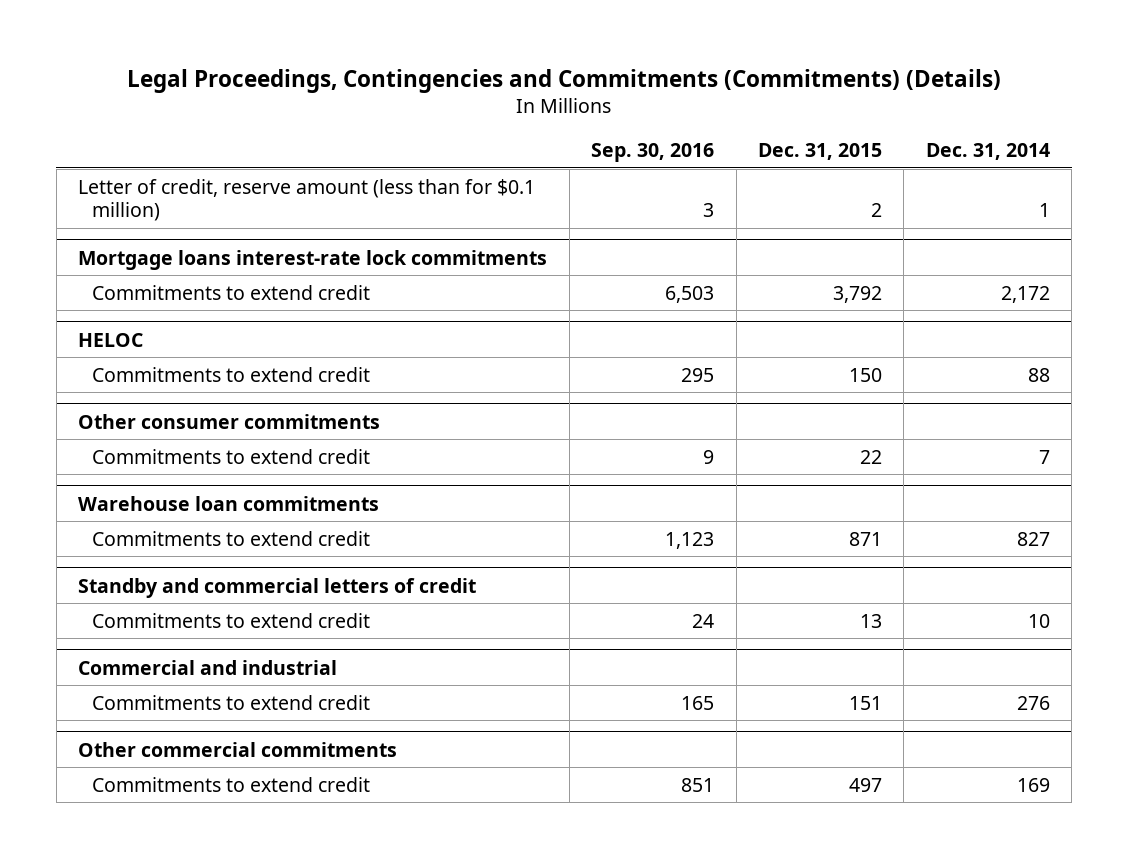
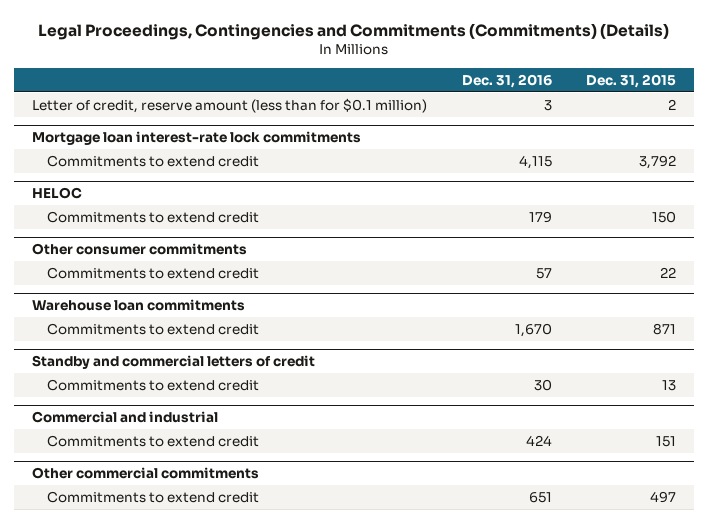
[591,143,715,163] Sep. 30, 2016 -> none
[925,143,1050,161] Dec. 31, 2014 -> none
none -> [461,73,552,88] Dec. 31, 2016
[78,249,548,270] Mortgage loans interest-rate lock commitments -> [31,131,361,146] Mortgage loan interest-rate lock commitments

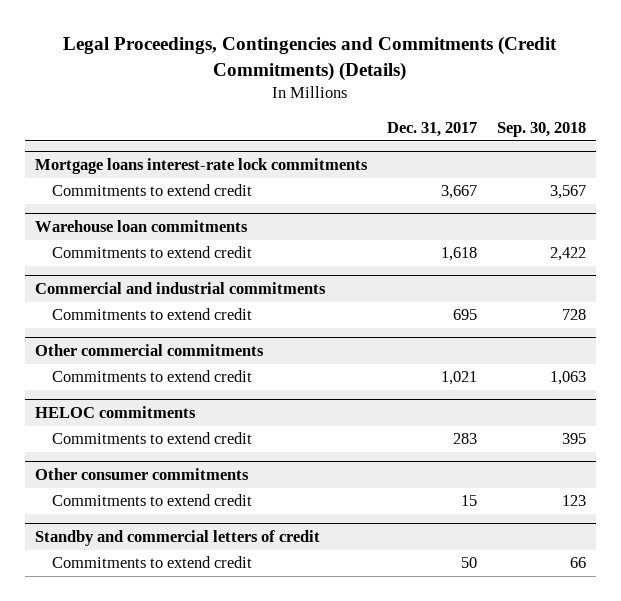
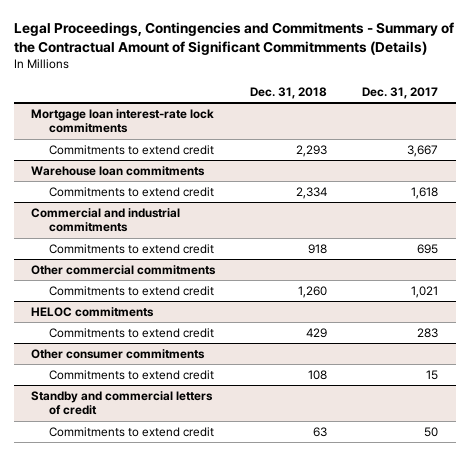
[63,36,558,81] Legal Proceedings, Contingencies and Commitments (Credit Commitments) (Details) -> [13,21,454,55] Legal Proceedings, Contingencies and Commitments - Summary of the Contractual Amount of Significant Commitmments (Details)
[496,122,586,138] Sep. 30, 2018 -> none
none -> [250,86,328,99] Dec. 31, 2018
[34,158,368,175] Mortgage loans interest-rate lock commitments -> [31,109,215,134] Mortgage loan interest-rate lock commitments

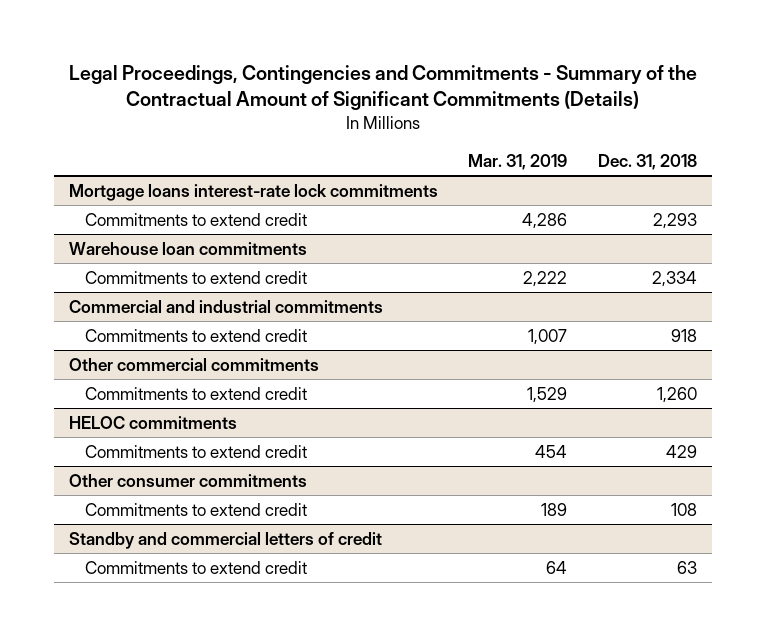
[13,21,454,55] Legal Proceedings, Contingencies and Commitments - Summary of the Contractual Amount of Significant Commitmments (Details) -> [68,65,697,111] Legal Proceedings, Contingencies and Commitments - Summary of the Contractual Amount of Significant Commitments (Details)
[362,86,439,99] Dec. 31, 2017 -> none
none -> [468,153,568,170] Mar. 31, 2019
[31,109,215,134] Mortgage loan interest-rate lock commitments -> [69,183,439,201] Mortgage loans interest-rate lock commitments

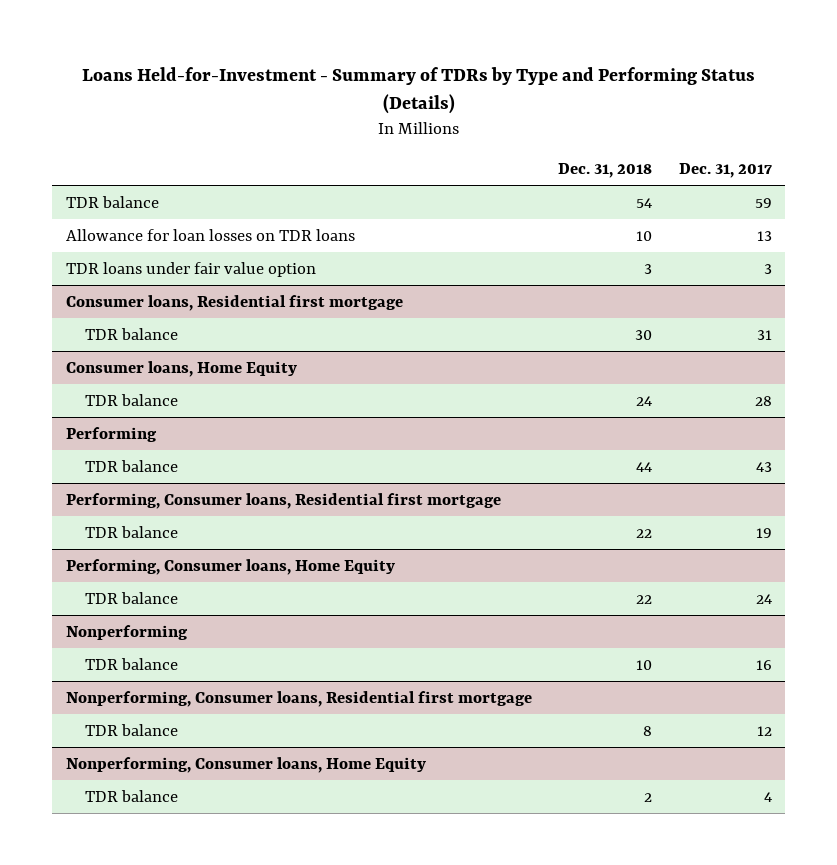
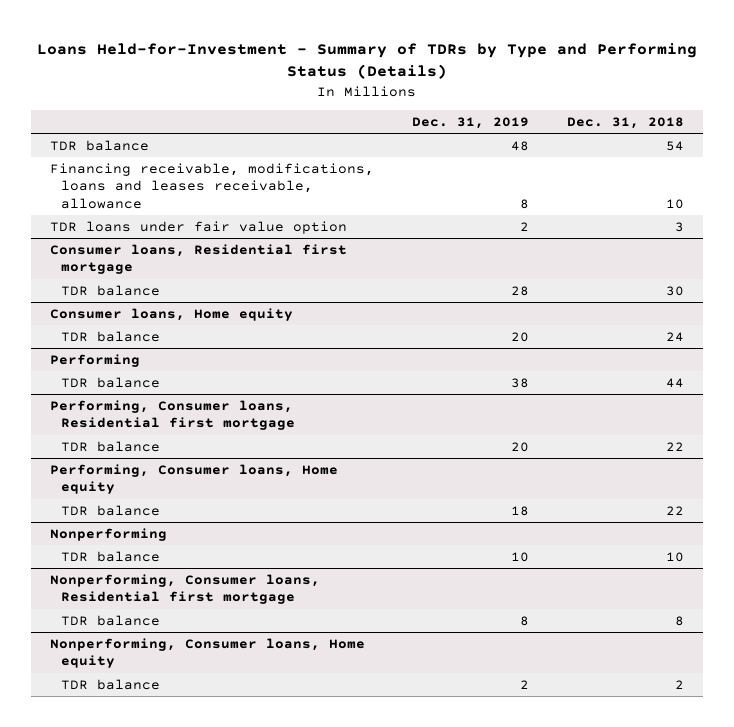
[678,162,772,178] Dec. 31, 2017 -> none
none -> [412,117,530,130] Dec. 31, 2019
[65,228,355,241] Allowance for loan losses on TDR loans -> none
none -> [50,162,375,209] Financing receivable, modifications, loans and leases receivable, allowance
[65,360,297,377] Consumer loans, Home Equity -> [50,307,294,321] Consumer loans, Home equity
[65,558,395,575] Performing, Consumer loans, Home Equity -> [50,463,339,495] Performing, Consumer loans, Home equity
[65,756,426,773] Nonperforming, Consumer loans, Home Equity -> [50,637,366,669] Nonperforming, Consumer loans, Home equity

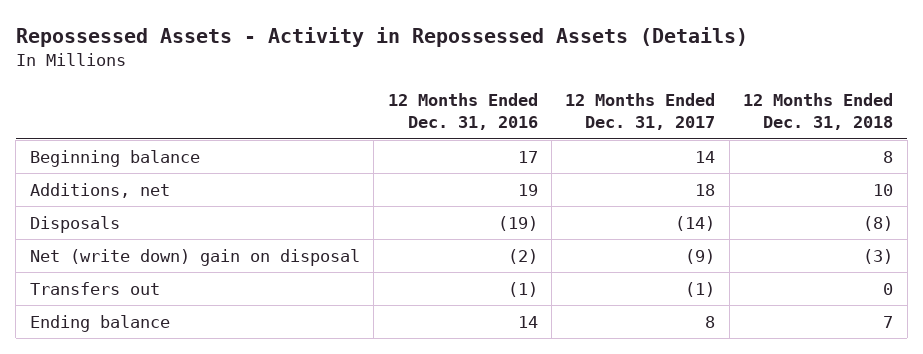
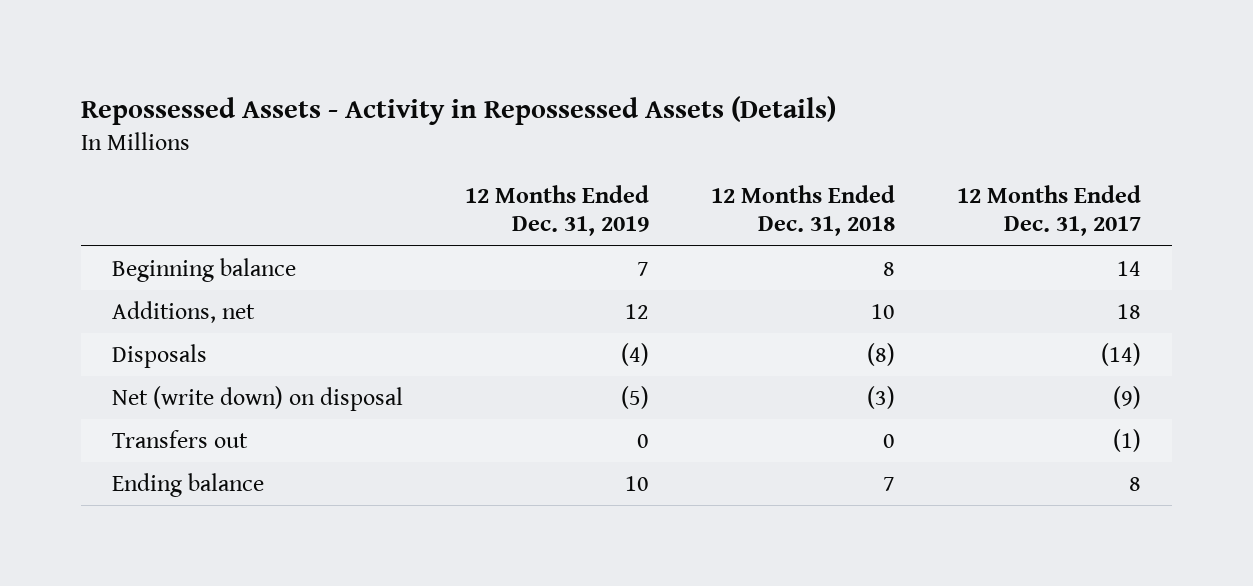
[387,92,538,131] 12 Months Ended Dec. 31, 2016 -> none
none -> [464,184,649,237] 12 Months Ended Dec. 31, 2019
[29,248,360,266] Net (write down) gain on disposal -> [111,385,403,411] Net (write down) on disposal

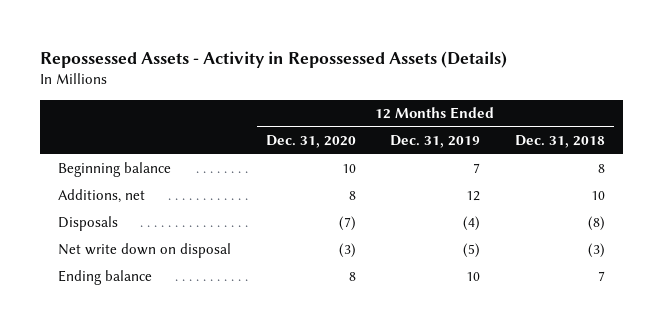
[956,184,1141,237] 12 Months Ended Dec. 31, 2017 -> none
none -> [265,135,356,149] Dec. 31, 2020
[111,429,248,448] Transfers out -> none
[111,385,403,411] Net (write down) on disposal -> [57,243,231,259] Net write down on disposal

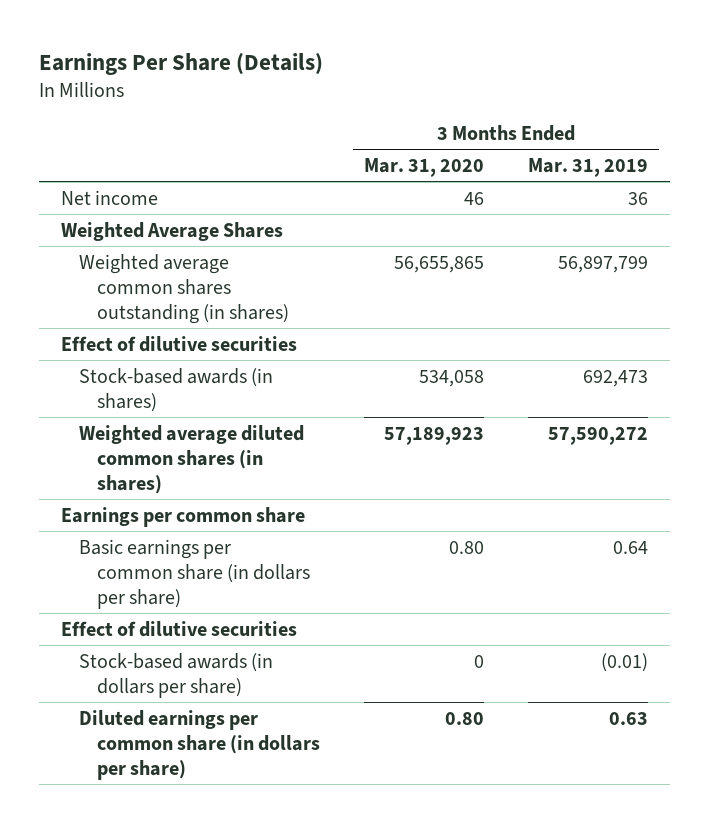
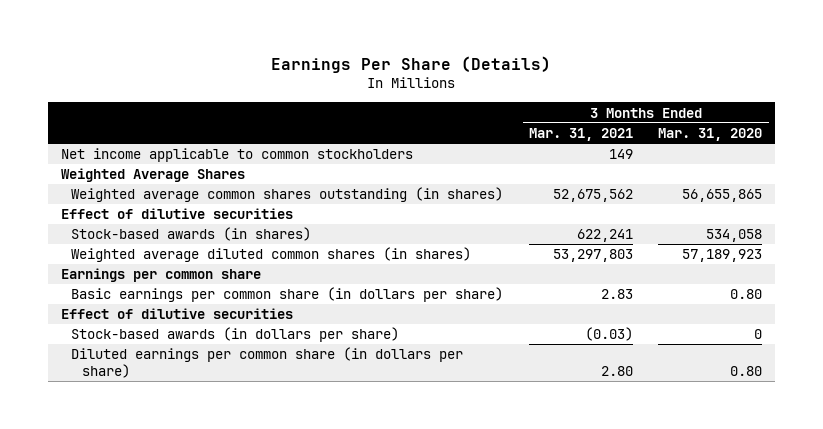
[527,157,648,177] Mar. 31, 2019 -> none
none -> [528,128,633,142] Mar. 31, 2021
[61,189,159,205] Net income -> none
none -> [60,148,413,163] Net income applicable to common stockholders

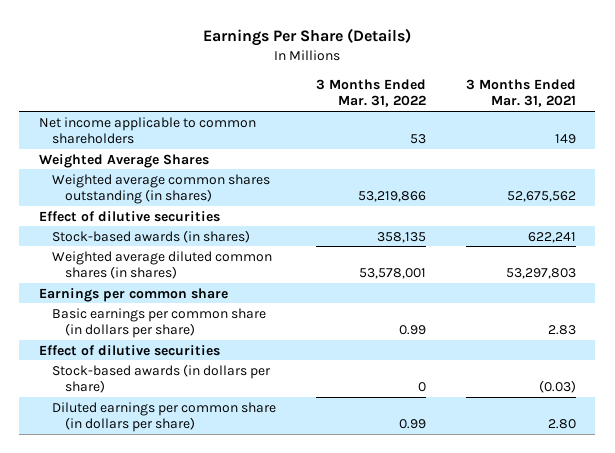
[658,128,763,142] Mar. 31, 2020 -> none
none -> [315,78,426,108] 3 Months Ended Mar. 31, 2022
[60,148,413,163] Net income applicable to common stockholders -> [39,116,257,145] Net income applicable to common shareholders

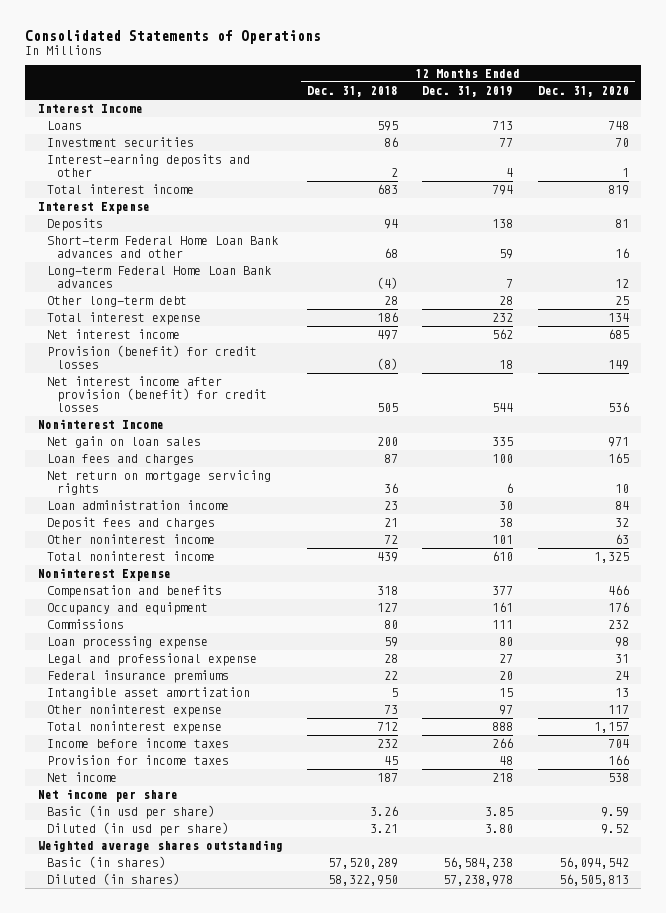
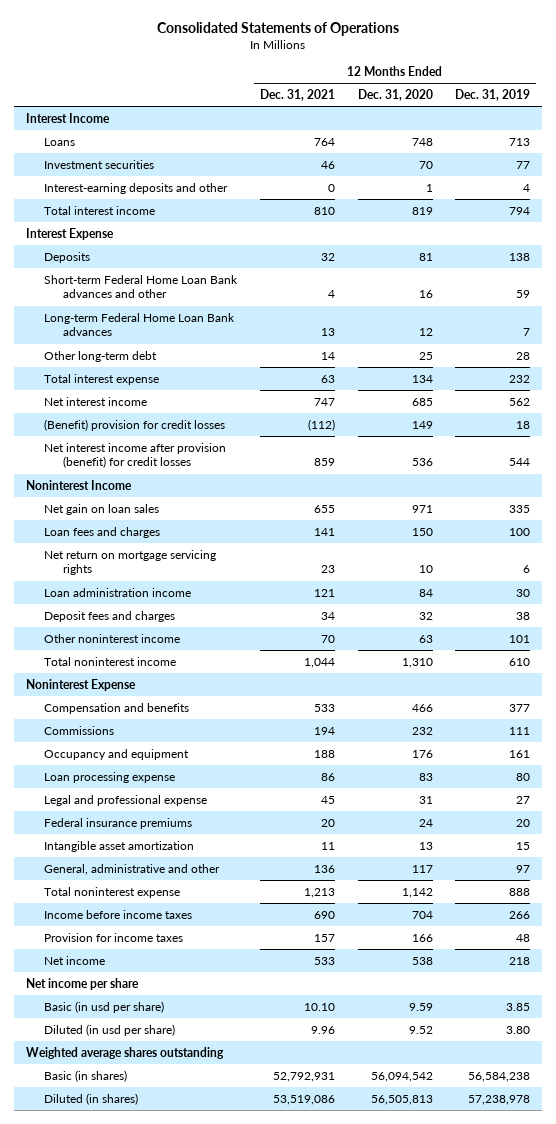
[306,86,398,98] Dec. 31, 2018 -> none
none -> [260,89,336,102] Dec. 31, 2021
[47,345,258,370] Provision (benefit) for credit losses -> [44,418,226,431] (Benefit) provision for credit losses
[607,453,629,464] 165 -> [411,527,433,536] 150
[593,552,629,564] 1,325 -> [401,657,433,668] 1,310
[47,602,209,616] Occupancy and equipment -> [44,748,190,760] Occupancy and equipment
[614,637,629,648] 98 -> [418,772,433,781] 83
[47,704,223,718] Other noninterest expense -> [44,863,221,875] General, administrative and other
[593,722,629,734] 1,157 -> [401,887,433,898] 1,142

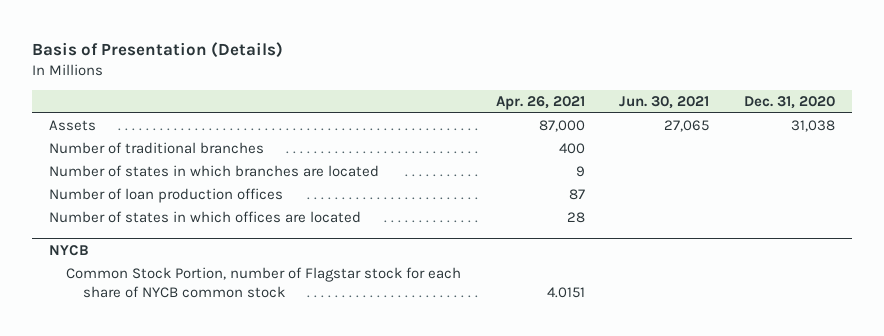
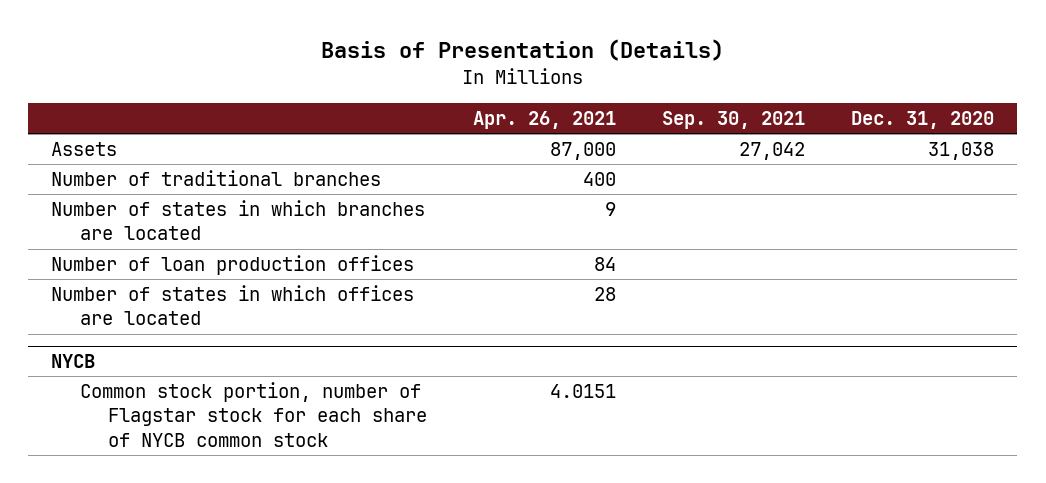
[619,95,710,109] Jun. 30, 2021 -> none
none -> [662,111,806,130] Sep. 30, 2021
[568,189,585,201] 87 -> [594,257,617,272] 84
[66,267,462,299] Common Stock Portion, number of Flagstar stock for each share of NYCB common stock -> [79,382,428,447] Common stock portion, number of Flagstar stock for each share of NYCB common stock

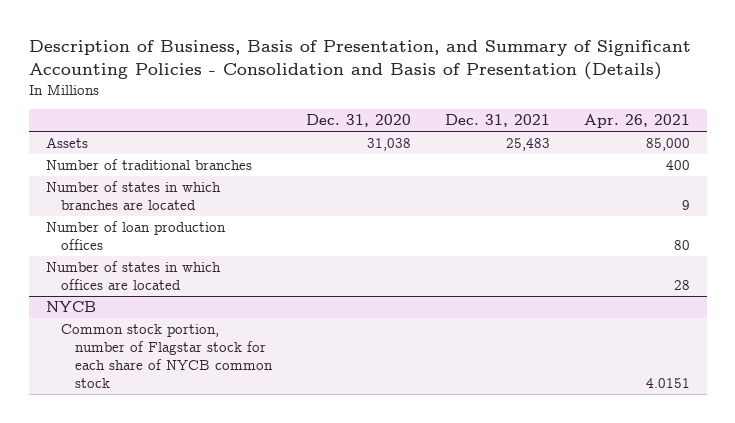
[320,39,724,62] Basis of Presentation (Details) -> [28,39,691,80] Description of Business, Basis of Presentation, and Summary of Significant Accounting Policies - Consolidation and Basis of Presentation (Details)
[662,111,806,130] Sep. 30, 2021 -> none
none -> [444,114,550,128] Dec. 31, 2021
[550,142,617,161] 87,000 -> [645,138,690,152] 85,000
[594,257,617,272] 84 -> [673,240,690,251] 80

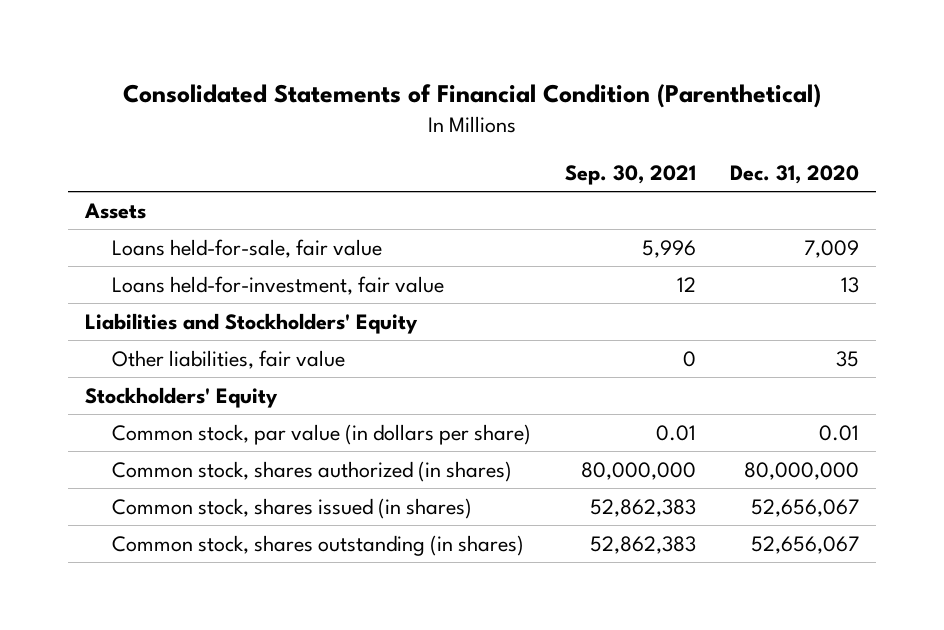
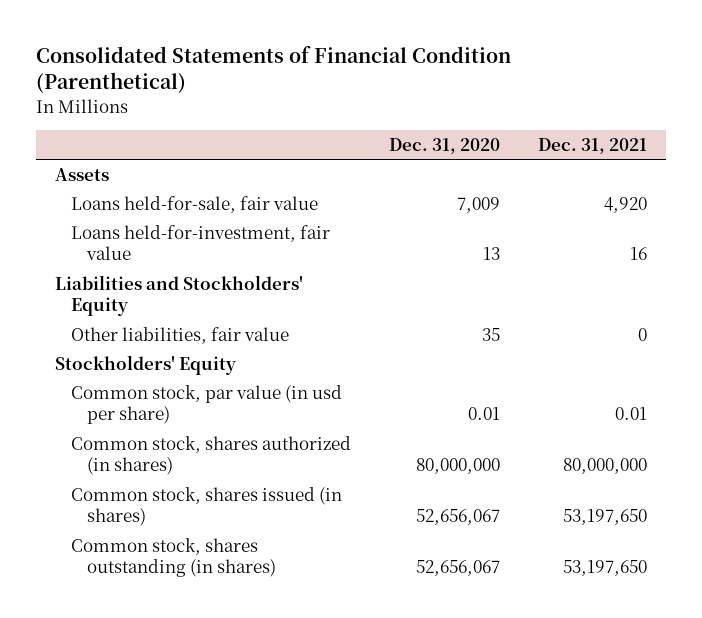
[564,164,696,185] Sep. 30, 2021 -> none
none -> [537,137,647,154] Dec. 31, 2021
[111,423,531,445] Common stock, par value (in dollars per share) -> [71,384,343,425] Common stock, par value (in usd per share)

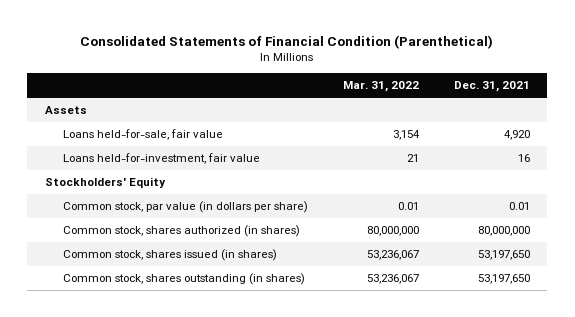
[388,137,500,154] Dec. 31, 2020 -> none
none -> [343,81,420,93] Mar. 31, 2022
[54,274,303,317] Liabilities and Stockholders' Equity -> none
[71,326,290,344] Other liabilities, fair value -> none
[71,384,343,425] Common stock, par value (in usd per share) -> [63,201,309,214] Common stock, par value (in dollars per share)

